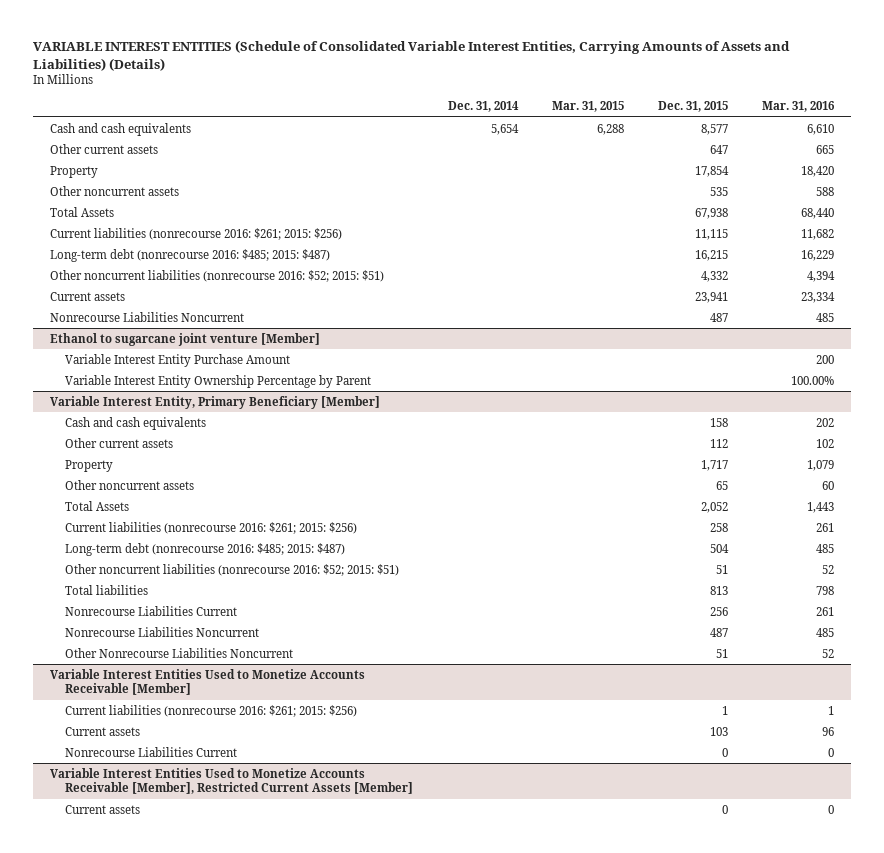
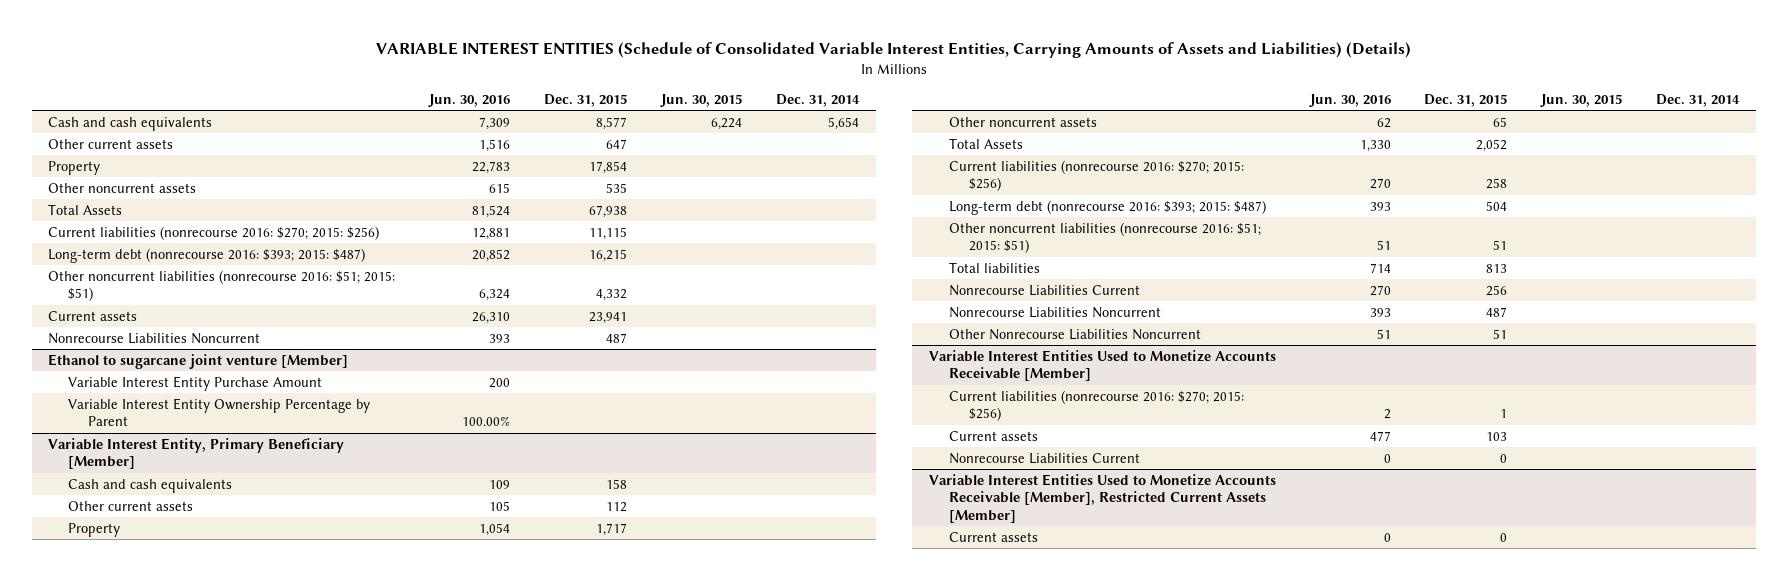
[551,101,624,113] Mar. 31, 2015 -> none
[762,101,836,113] Mar. 31, 2016 -> none
none -> [428,93,511,107] Jun. 30, 2016
none -> [659,93,742,107] Jun. 30, 2015
[49,227,342,240] Current liabilities (nonrecourse 2016: $261; 2015: $256) -> [48,225,380,240] Current liabilities (nonrecourse 2016: $270; 2015: $256)
[49,248,330,262] Long-term debt (nonrecourse 2016: $485; 2015: $487) -> [48,247,366,263] Long-term debt (nonrecourse 2016: $393; 2015: $487)
[49,269,384,282] Other noncurrent liabilities (nonrecourse 2016: $52; 2015: $51) -> [48,269,396,302] Other noncurrent liabilities (nonrecourse 2016: $51; 2015: $51)
[65,521,358,534] Current liabilities (nonrecourse 2016: $261; 2015: $256) -> [948,159,1244,192] Current liabilities (nonrecourse 2016: $270; 2015: $256)
[65,542,346,556] Long-term debt (nonrecourse 2016: $485; 2015: $487) -> [948,199,1266,215] Long-term debt (nonrecourse 2016: $393; 2015: $487)
[65,563,400,576] Other noncurrent liabilities (nonrecourse 2016: $52; 2015: $51) -> [948,221,1261,254] Other noncurrent liabilities (nonrecourse 2016: $51; 2015: $51)
[65,704,358,717] Current liabilities (nonrecourse 2016: $261; 2015: $256) -> [948,389,1244,422] Current liabilities (nonrecourse 2016: $270; 2015: $256)

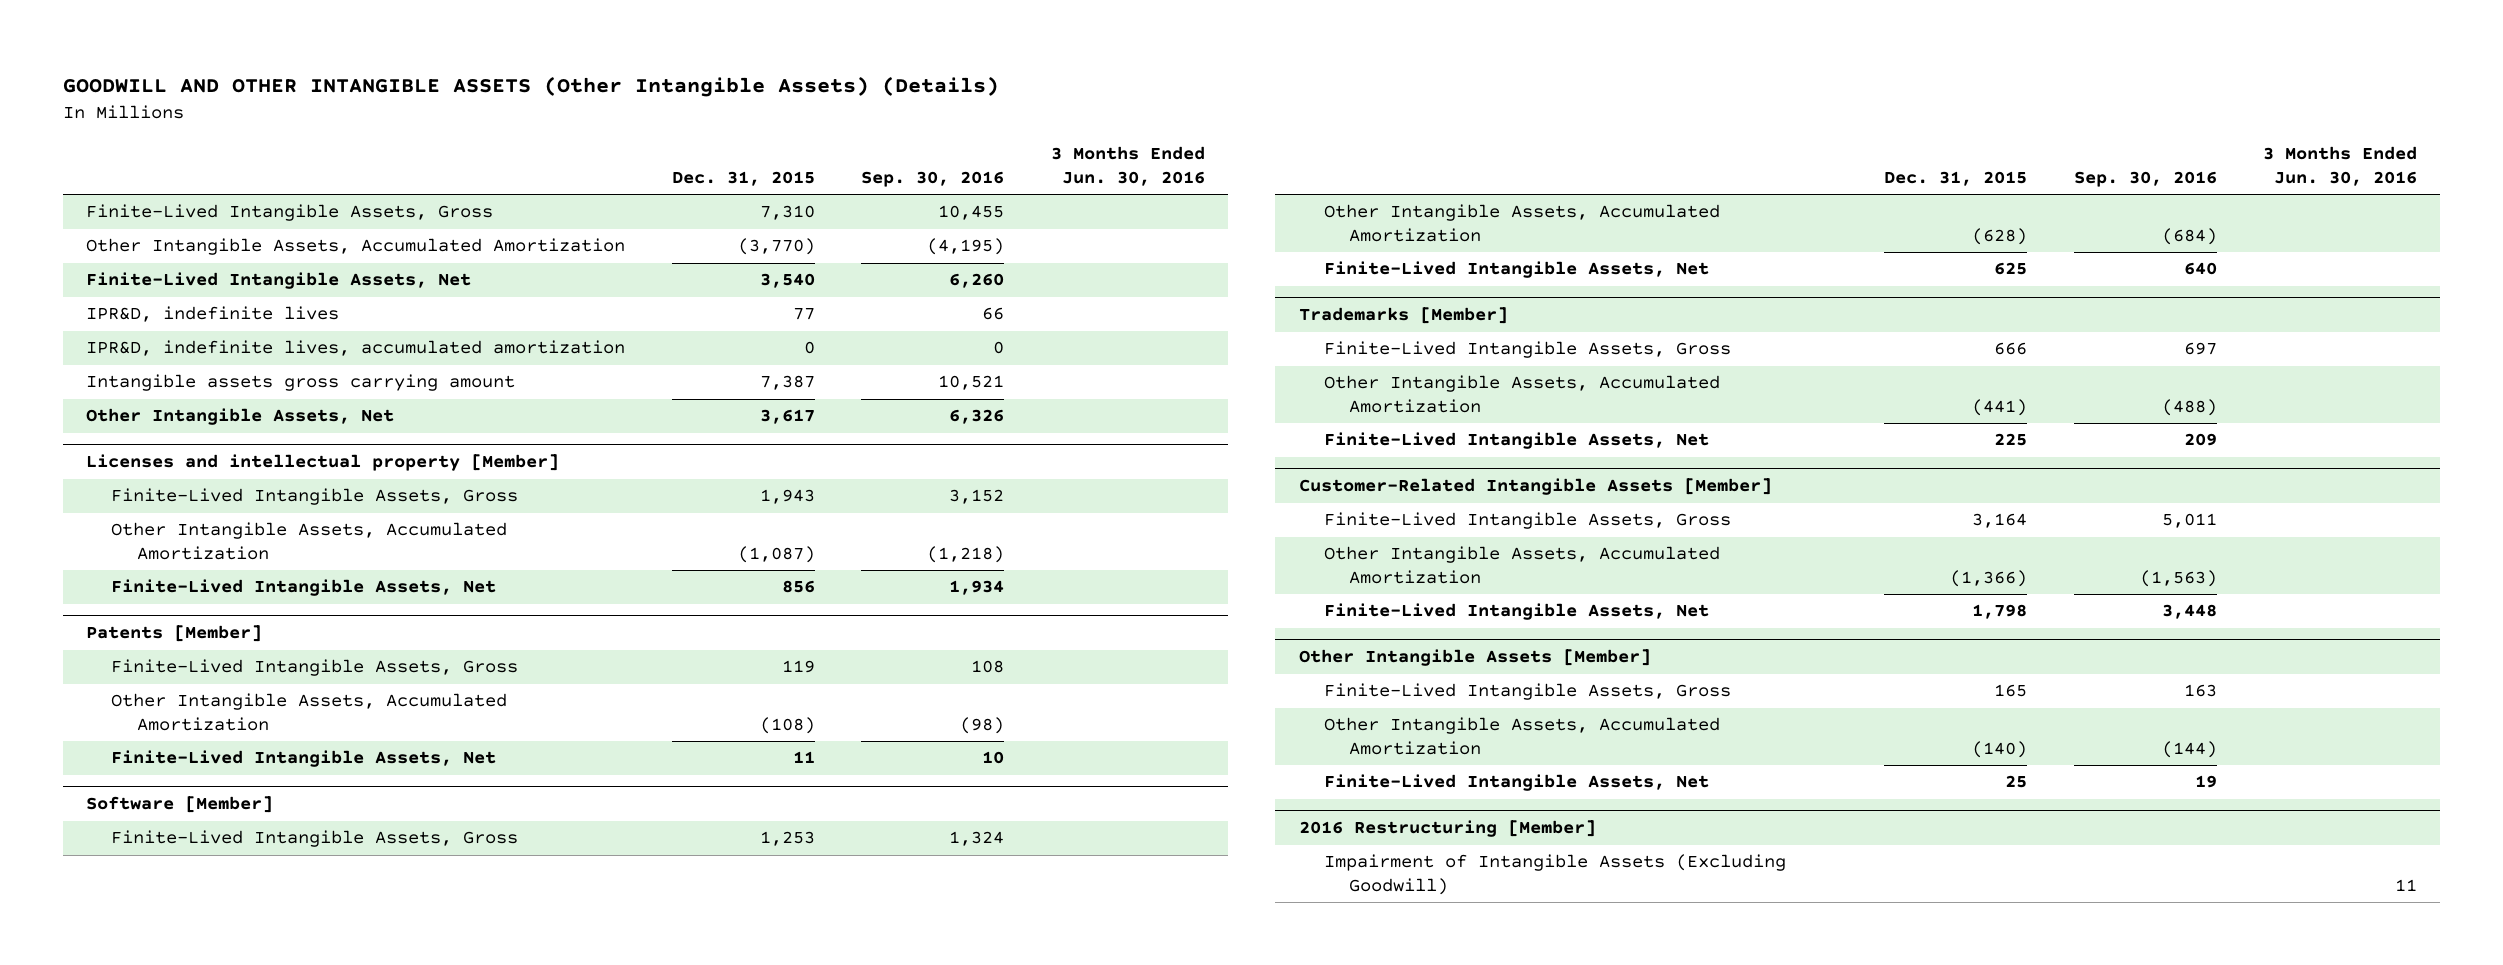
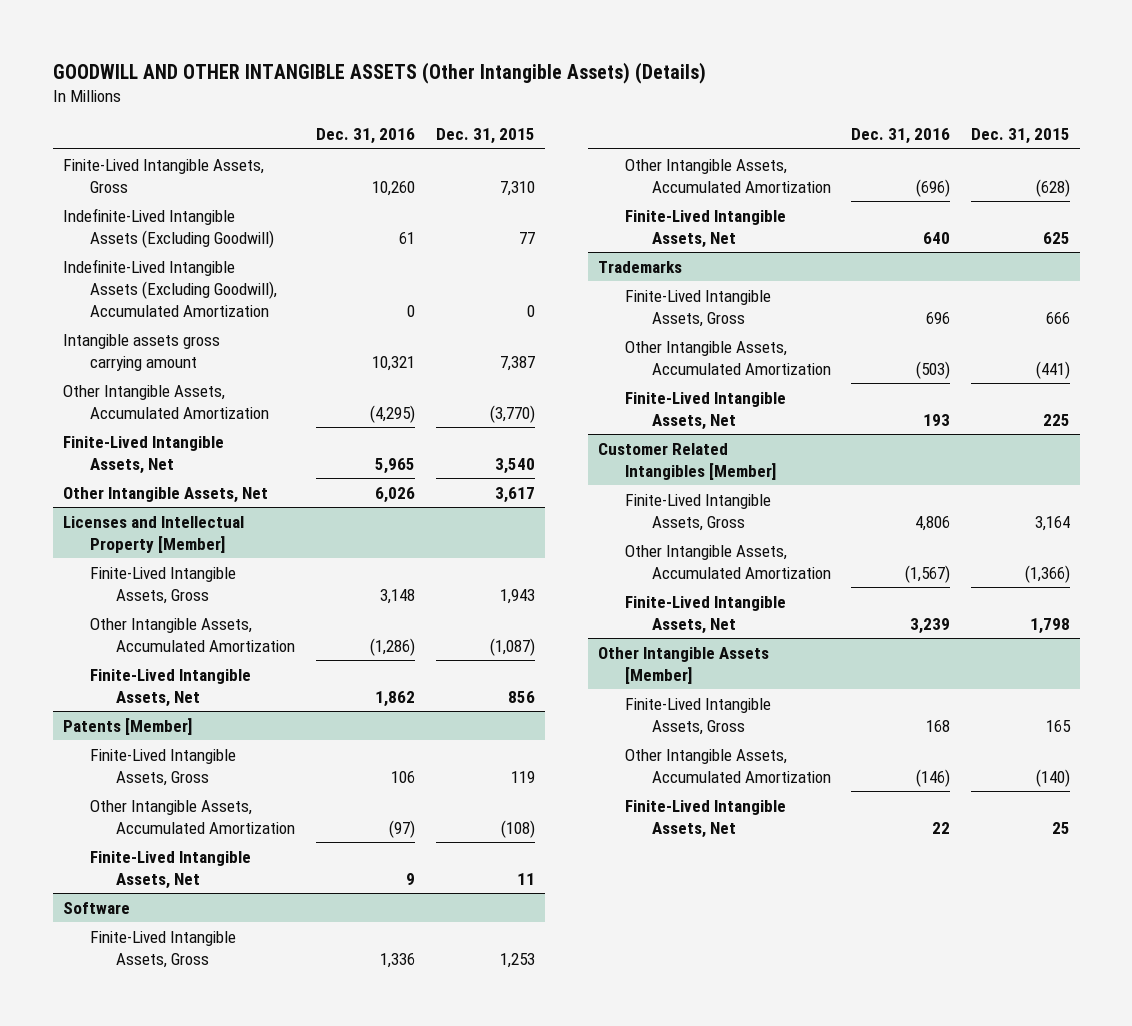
[861,171,1005,188] Sep. 30, 2016 -> none
[1050,146,1205,187] 3 Months Ended Jun. 30, 2016 -> none
none -> [315,128,415,145] Dec. 31, 2016
none -> [62,207,274,248] Indefinite-Lived Intangible Assets (Excluding Goodwill)
none -> [62,258,277,317] Indefinite-Lived Intangible Assets (Excluding Goodwill), Accumulated Amortization
[86,374,516,392] Intangible assets gross carrying amount -> [62,333,220,371] Intangible assets gross carrying amount
[86,306,340,323] IPR&D, indefinite lives -> none
[86,340,626,357] IPR&D, indefinite lives, accumulated amortization -> none
[86,454,560,472] Licenses and intellectual property [Member] -> [62,515,244,553] Licenses and Intellectual Property [Member]
[86,796,274,814] Software [Member] -> [62,901,130,914] Software
[1298,307,1508,325] Trademarks [Member] -> [597,260,682,273] Trademarks
[1298,478,1772,496] Customer-Related Intangible Assets [Member] -> [597,442,776,480] Customer Related Intangibles [Member]
[1298,820,1596,838] 2016 Restructuring [Member] -> none
[1323,854,1786,896] Impairment of Intangible Assets (Excluding Goodwill) -> none

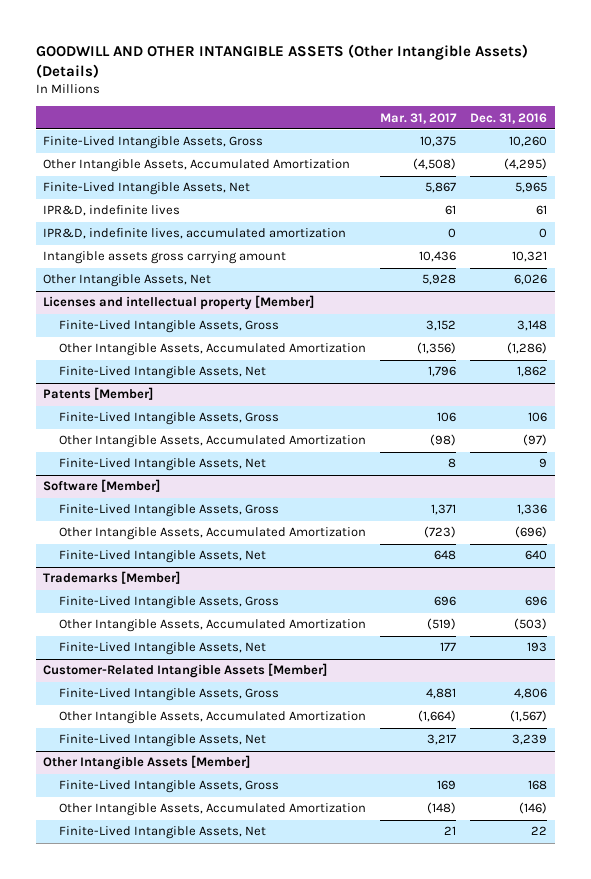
[435,128,535,145] Dec. 31, 2015 -> none
none -> [380,112,458,124] Mar. 31, 2017
[62,207,274,248] Indefinite-Lived Intangible Assets (Excluding Goodwill) -> none
[62,258,277,317] Indefinite-Lived Intangible Assets (Excluding Goodwill), Accumulated Amortization -> none
none -> [43,205,181,217] IPR&D, indefinite lives
none -> [43,228,347,240] IPR&D, indefinite lives, accumulated amortization
[62,333,220,371] Intangible assets gross carrying amount -> [43,251,287,265] Intangible assets gross carrying amount
[62,515,244,553] Licenses and Intellectual Property [Member] -> [43,295,315,311] Licenses and intellectual property [Member]
[62,901,130,914] Software -> [43,479,161,493] Software [Member]
[597,260,682,273] Trademarks -> [43,571,181,585] Trademarks [Member]
[597,442,776,480] Customer Related Intangibles [Member] -> [43,663,328,679] Customer-Related Intangible Assets [Member]

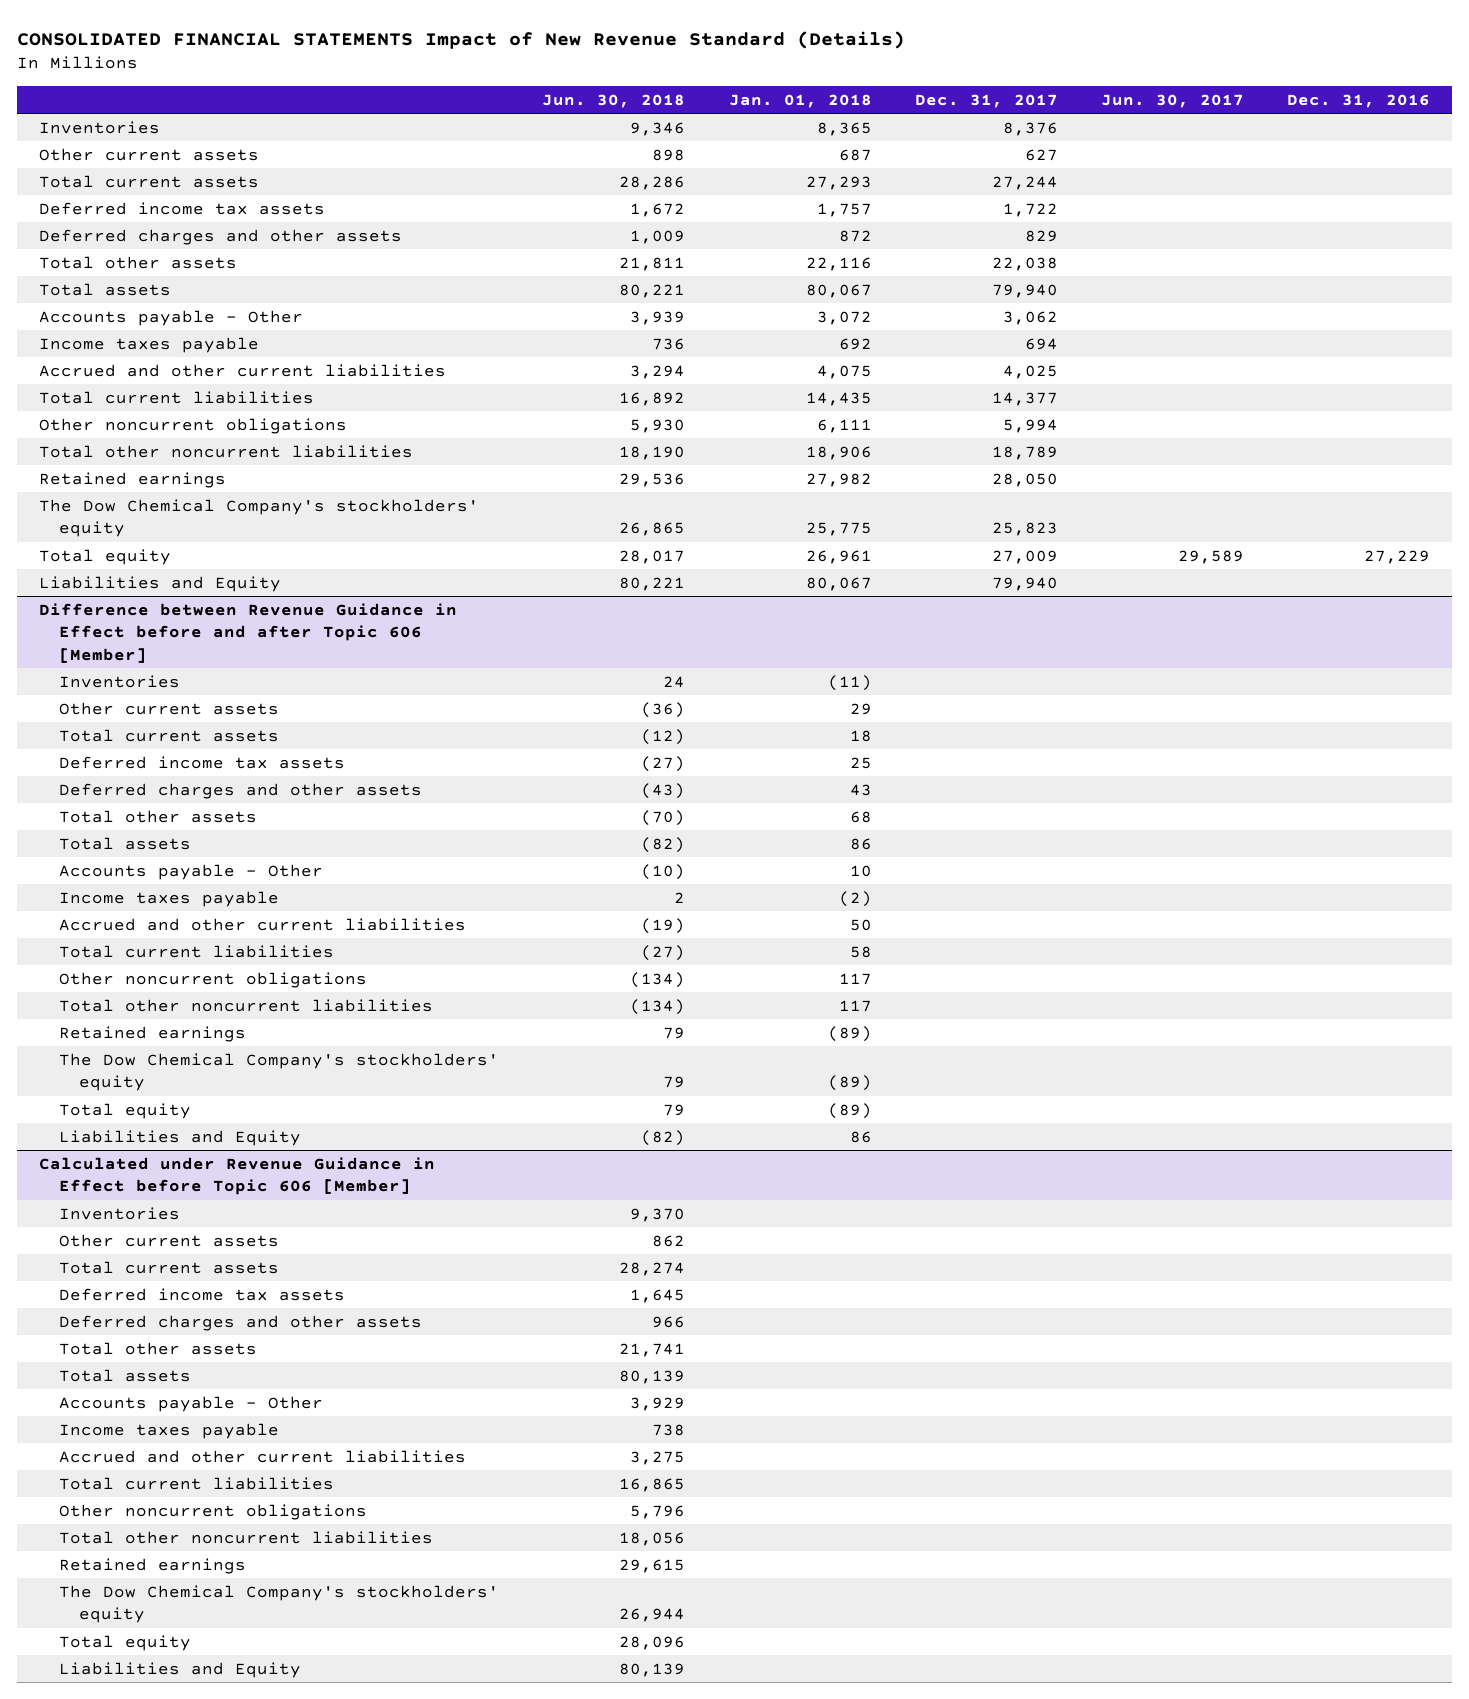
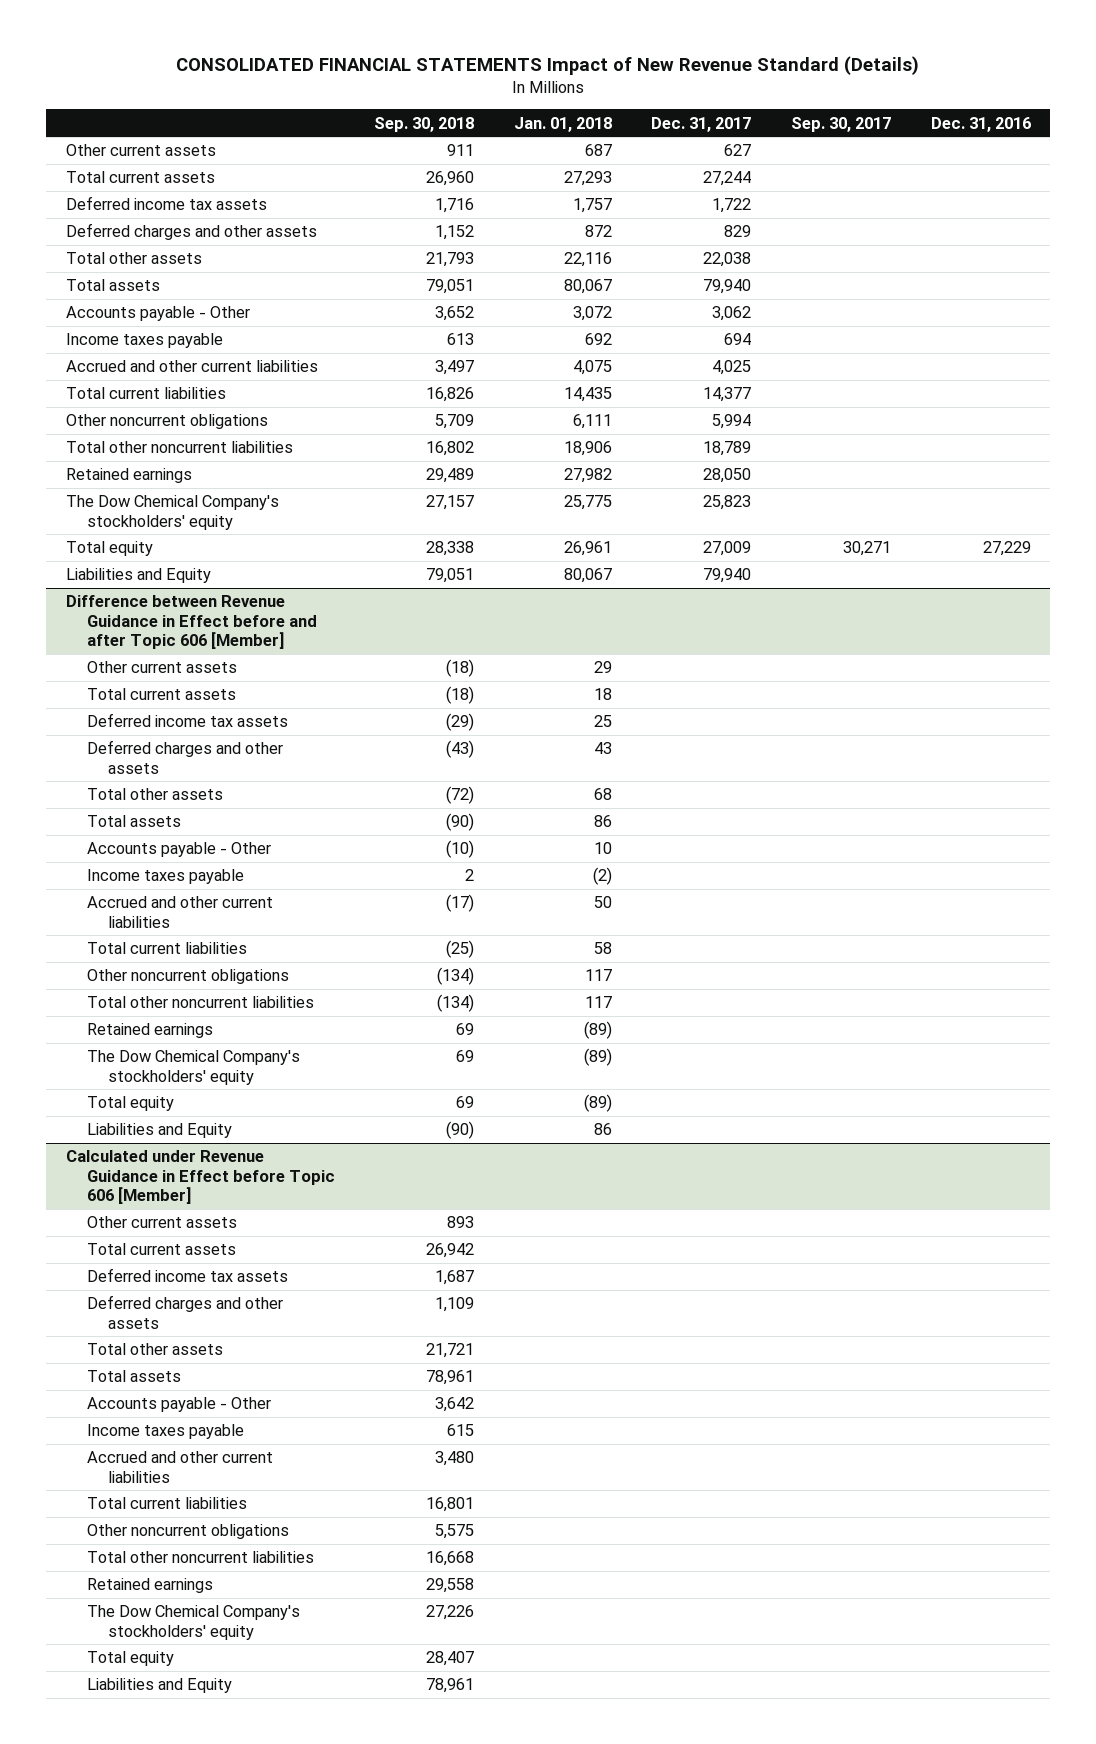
[542,93,686,108] Jun. 30, 2018 -> none
[1101,93,1245,108] Jun. 30, 2017 -> none
none -> [374,116,475,132] Sep. 30, 2018
none -> [790,116,891,132] Sep. 30, 2017
[38,120,160,134] Inventories -> none
[59,674,181,688] Inventories -> none
[59,1206,181,1220] Inventories -> none

